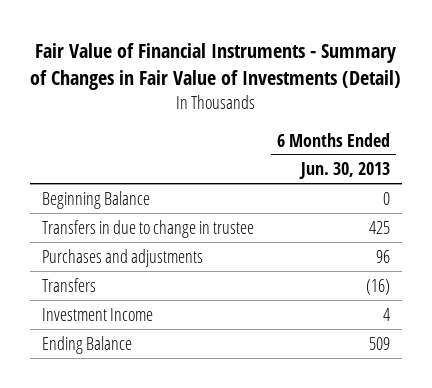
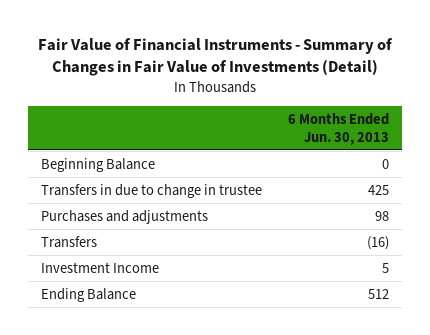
[376,249,391,263] 96 -> [375,210,390,221] 98
[383,307,391,321] 4 -> [382,262,390,273] 5
[369,336,391,350] 509 -> [368,288,390,299] 512

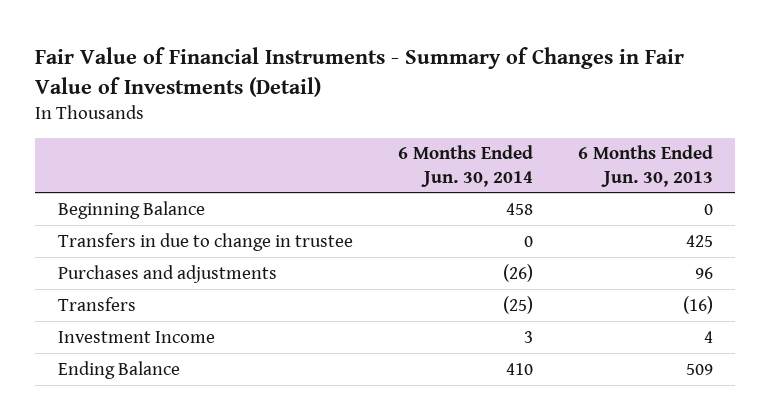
none -> [397,145,533,187] 6 Months Ended Jun. 30, 2014
[375,210,390,221] 98 -> [694,266,713,279] 96
[382,262,390,273] 5 -> [703,330,713,343] 4
[368,288,390,299] 512 -> [685,363,713,375] 509

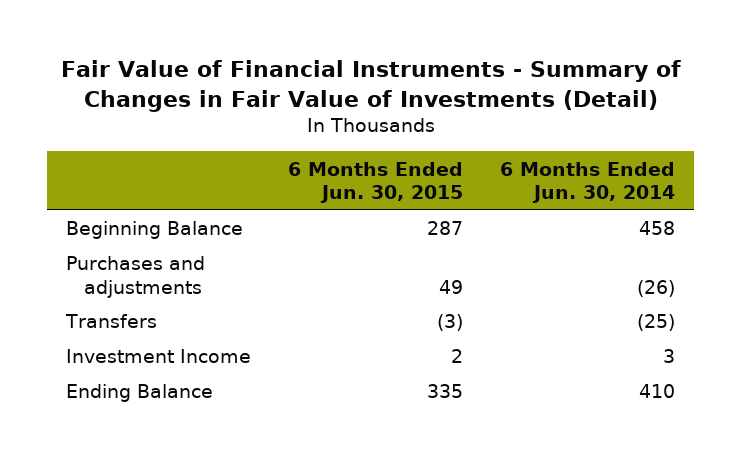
[577,145,713,187] 6 Months Ended Jun. 30, 2013 -> none
none -> [288,161,464,204] 6 Months Ended Jun. 30, 2015
[57,232,353,251] Transfers in due to change in trustee -> none

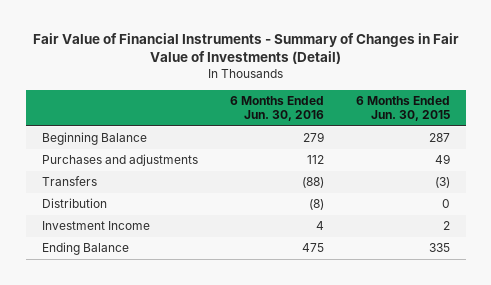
[500,161,676,204] 6 Months Ended Jun. 30, 2014 -> none
none -> [229,96,324,122] 6 Months Ended Jun. 30, 2016
none -> [41,198,107,209] Distribution

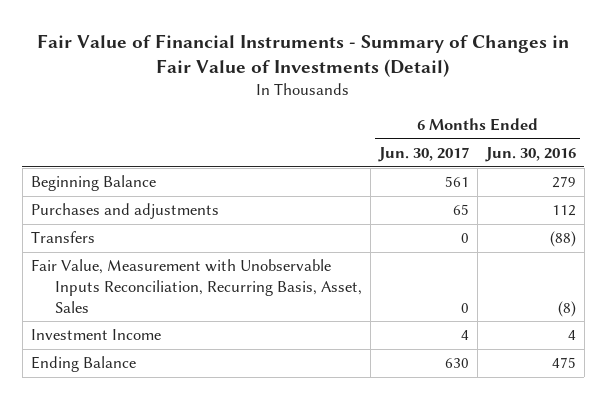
[355,96,450,122] 6 Months Ended Jun. 30, 2015 -> none
none -> [378,147,470,163] Jun. 30, 2017
[41,198,107,209] Distribution -> [30,259,363,313] Fair Value, Measurement with Unobservable Inputs Reconciliation, Recurring Basis, Asset, Sales

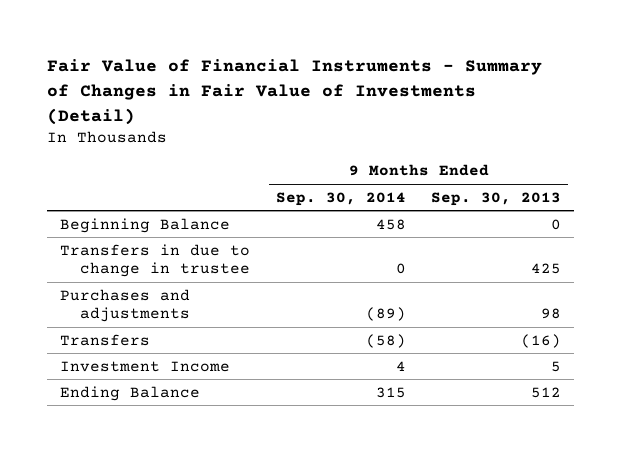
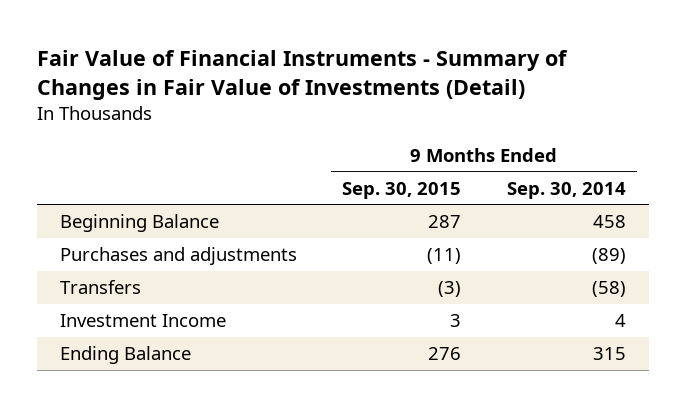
[431,191,562,206] Sep. 30, 2013 -> none
none -> [342,181,462,199] Sep. 30, 2015
[59,243,250,278] Transfers in due to change in trustee -> none

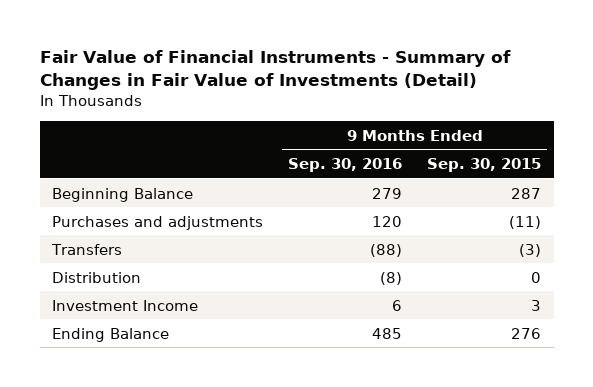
[506,181,626,199] Sep. 30, 2014 -> none
none -> [288,158,403,173] Sep. 30, 2016
none -> [52,271,142,283] Distribution

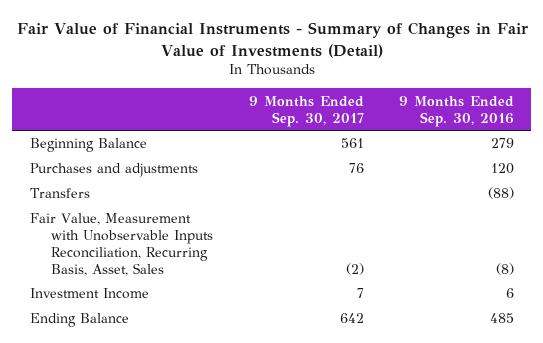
[427,158,542,173] Sep. 30, 2015 -> none
none -> [248,95,364,127] 9 Months Ended Sep. 30, 2017
[52,271,142,283] Distribution -> [29,213,214,276] Fair Value, Measurement with Unobservable Inputs Reconciliation, Recurring Basis, Asset, Sales

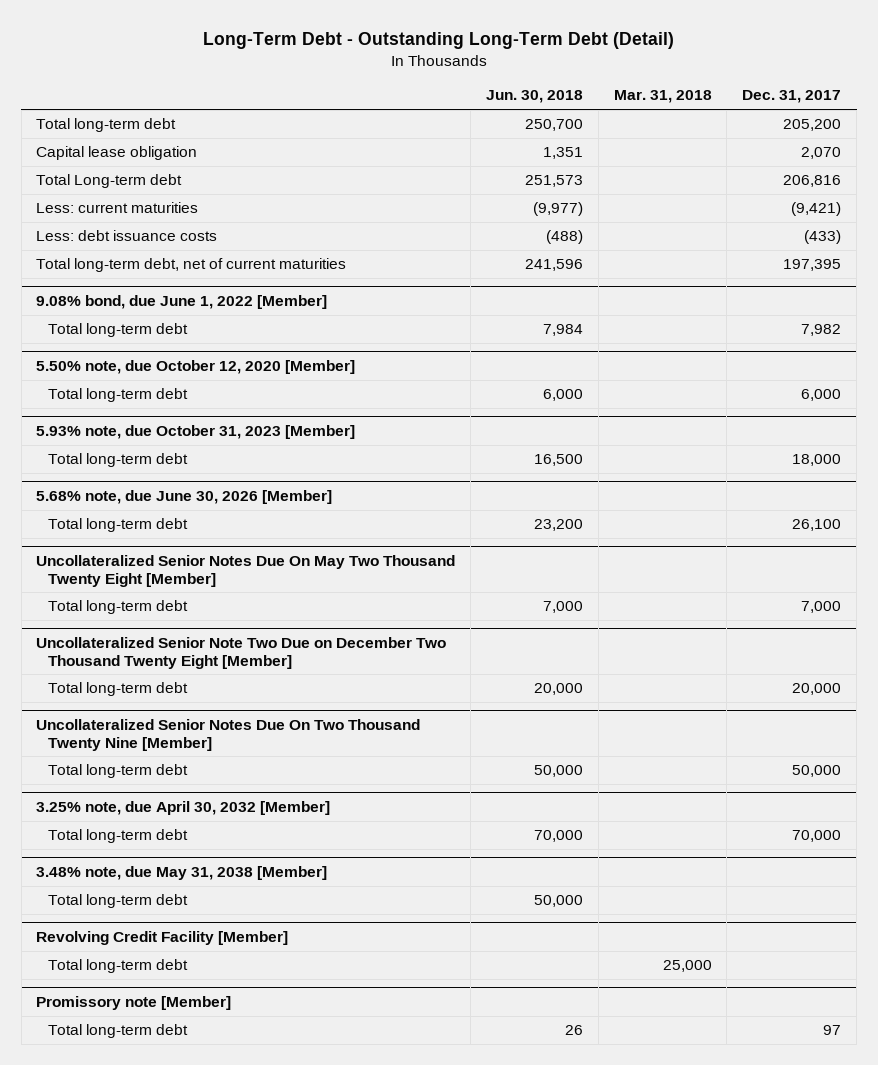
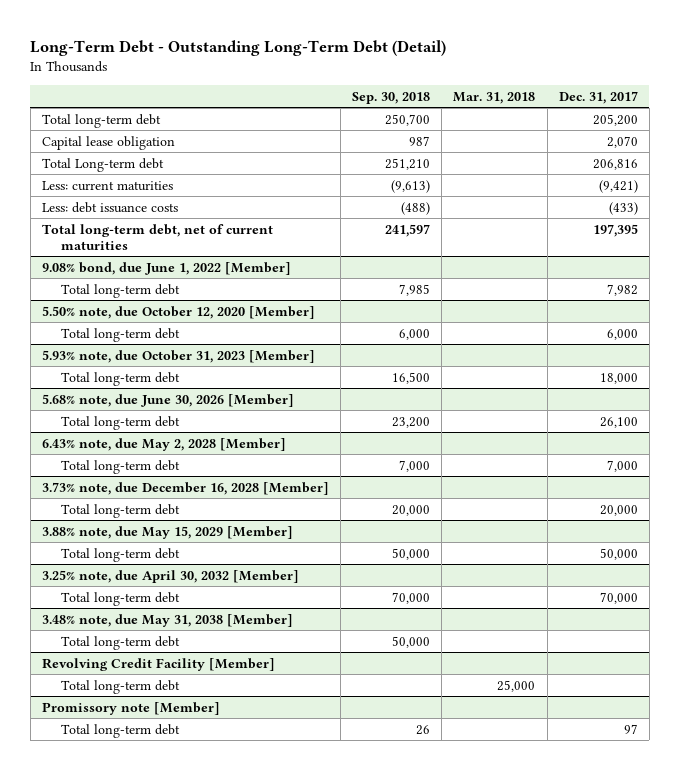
[485,90,583,104] Jun. 30, 2018 -> none
none -> [352,91,431,104] Sep. 30, 2018
[36,555,456,587] Uncollateralized Senior Notes Due On May Two Thousand Twenty Eight [Member] -> none
none -> [41,437,286,451] 6.43% note, due May 2, 2028 [Member]
[36,637,447,669] Uncollateralized Senior Note Two Due on December Two Thousand Twenty Eight [Member] -> [41,481,329,495] 3.73% note, due December 16, 2028 [Member]
[36,719,421,751] Uncollateralized Senior Notes Due On Two Thousand Twenty Nine [Member] -> [41,525,293,539] 3.88% note, due May 15, 2029 [Member]

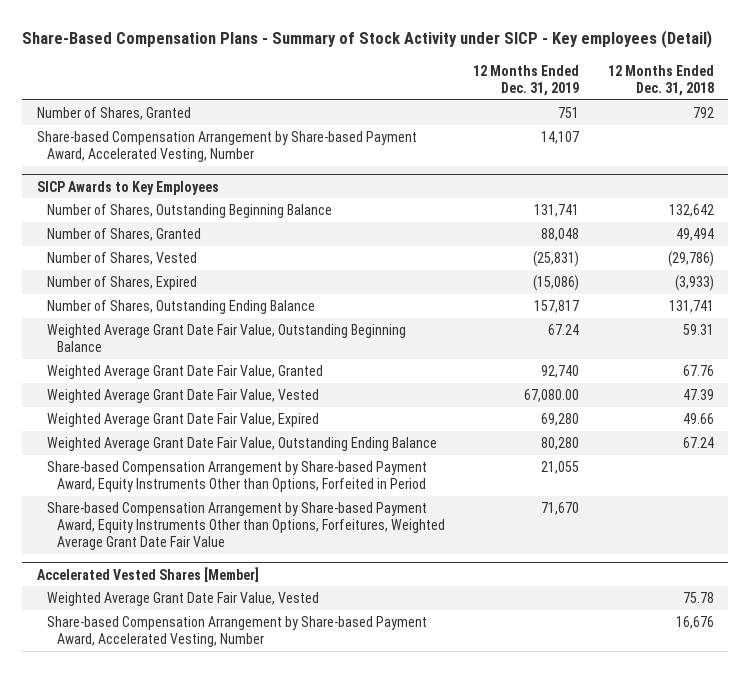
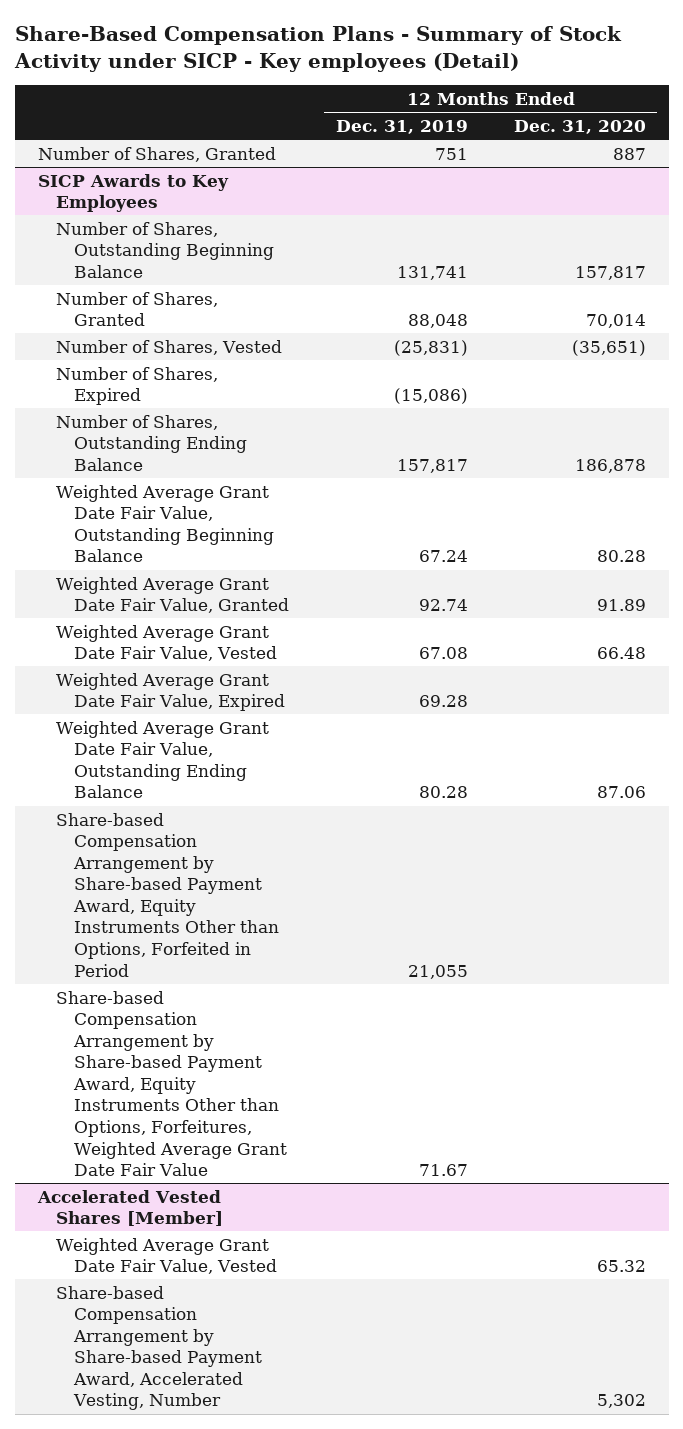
[607,64,714,96] 12 Months Ended Dec. 31, 2018 -> none
none -> [513,119,646,134] Dec. 31, 2020
[36,130,417,163] Share-based Compensation Arrangement by Share-based Payment Award, Accelerated Vesting, Number -> none
[541,364,580,378] 92,740 -> [418,599,468,612] 92.74
[524,388,580,402] 67,080.00 -> [418,647,468,660] 67.08
[541,412,580,426] 69,280 -> [418,695,468,708] 69.28
[541,436,580,450] 80,280 -> [418,786,468,799] 80.28
[541,501,580,515] 71,670 -> [418,1164,468,1177] 71.67

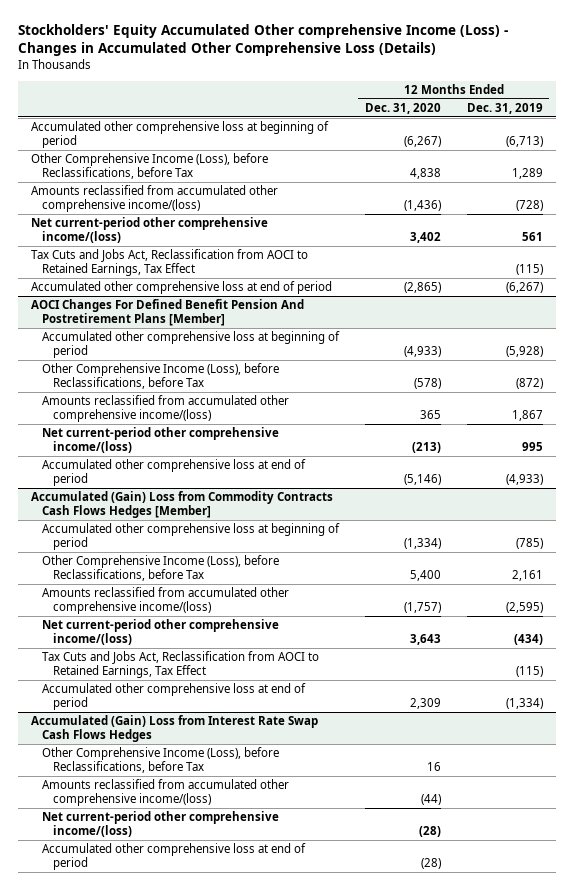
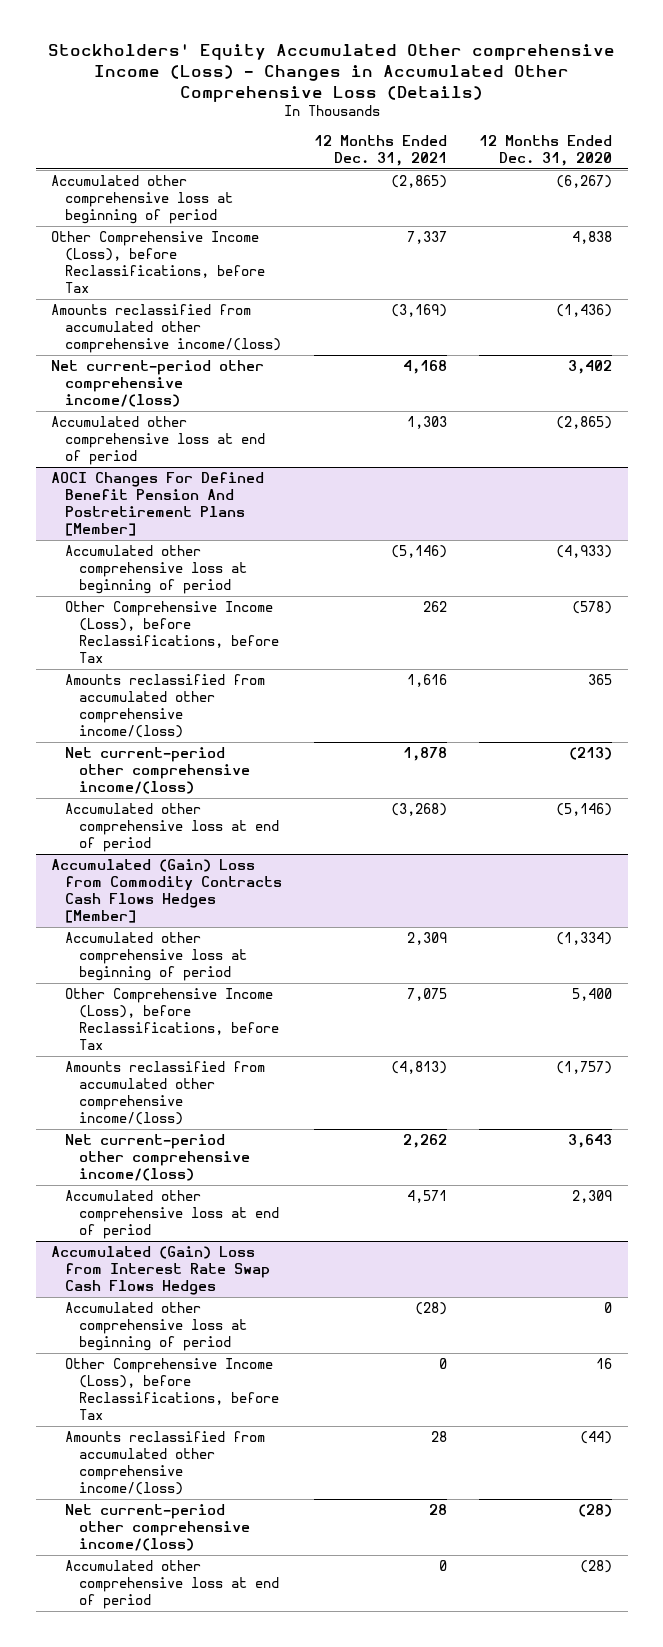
[466,102,543,114] Dec. 31, 2019 -> none
none -> [314,134,448,166] 12 Months Ended Dec. 31, 2021
[30,249,308,277] Tax Cuts and Jobs Act, Reclassification from AOCI to Retained Earnings, Tax Effect -> none
[41,651,319,679] Tax Cuts and Jobs Act, Reclassification from AOCI to Retained Earnings, Tax Effect -> none
none -> [65,1301,247,1352] Accumulated other comprehensive loss at beginning of period

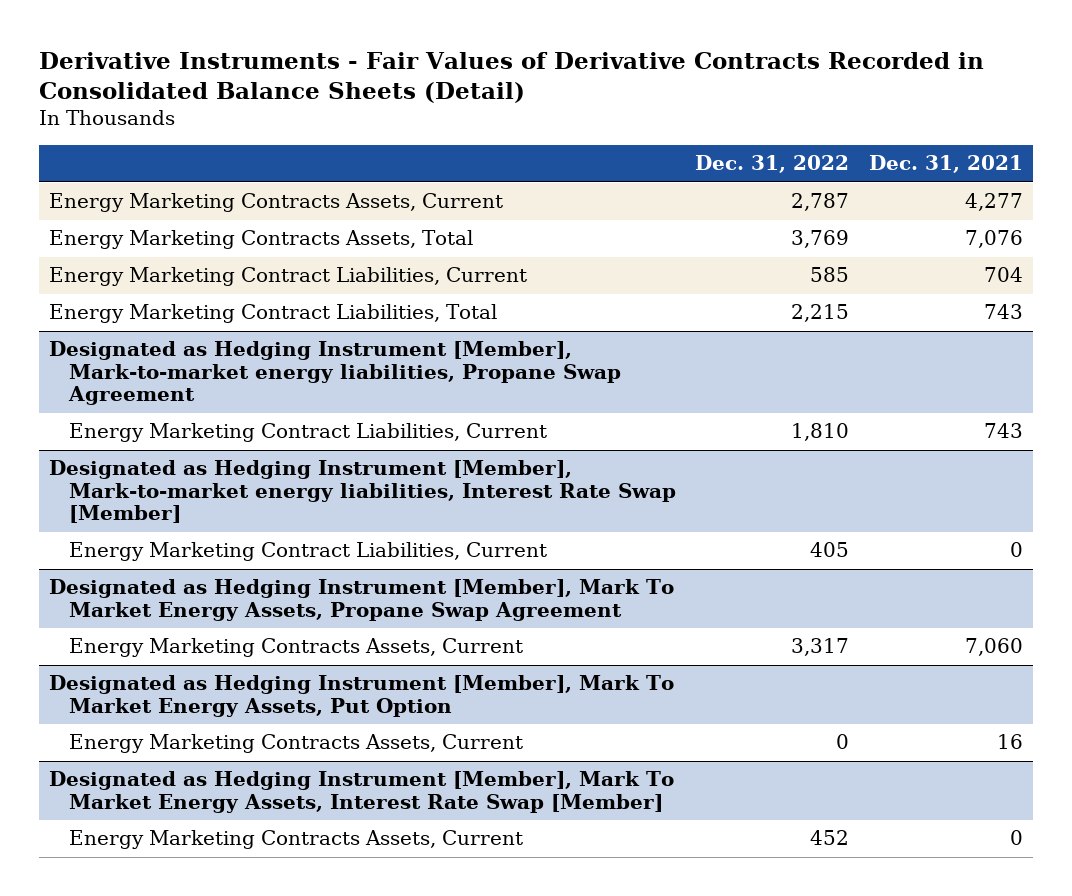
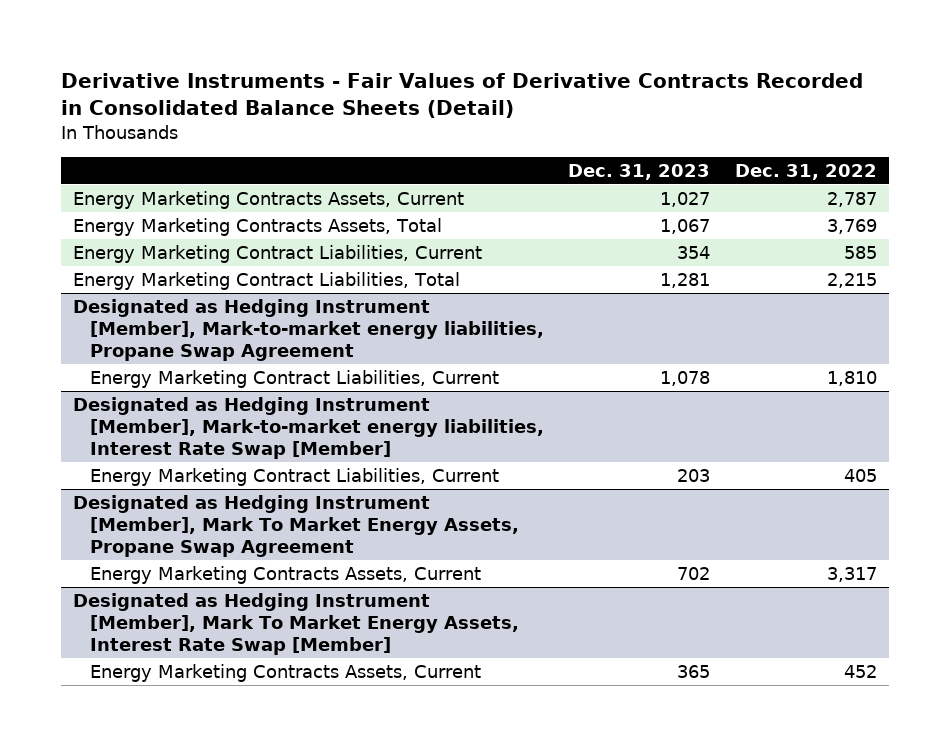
[869,155,1024,174] Dec. 31, 2021 -> none
none -> [568,163,711,180] Dec. 31, 2023
[48,675,674,717] Designated as Hedging Instrument [Member], Mark To Market Energy Assets, Put Option -> none
[68,734,523,754] Energy Marketing Contracts Assets, Current -> none

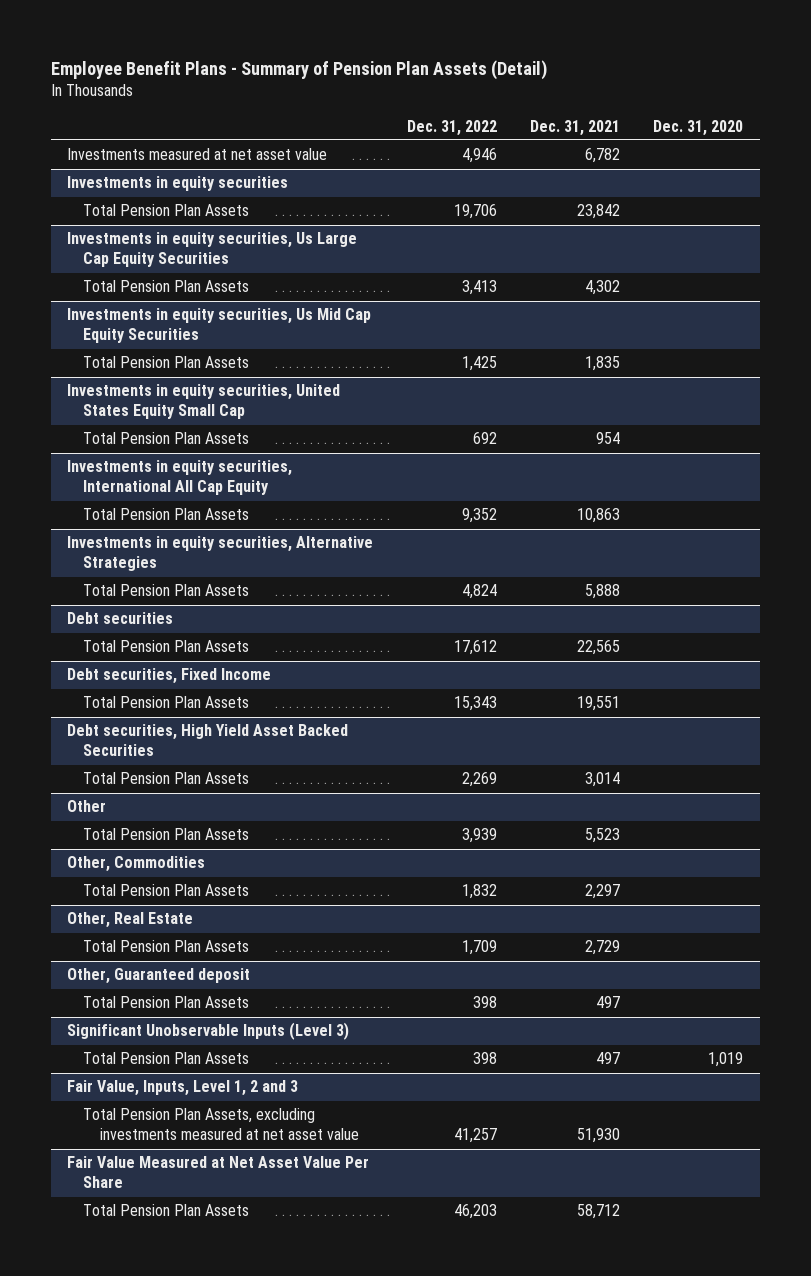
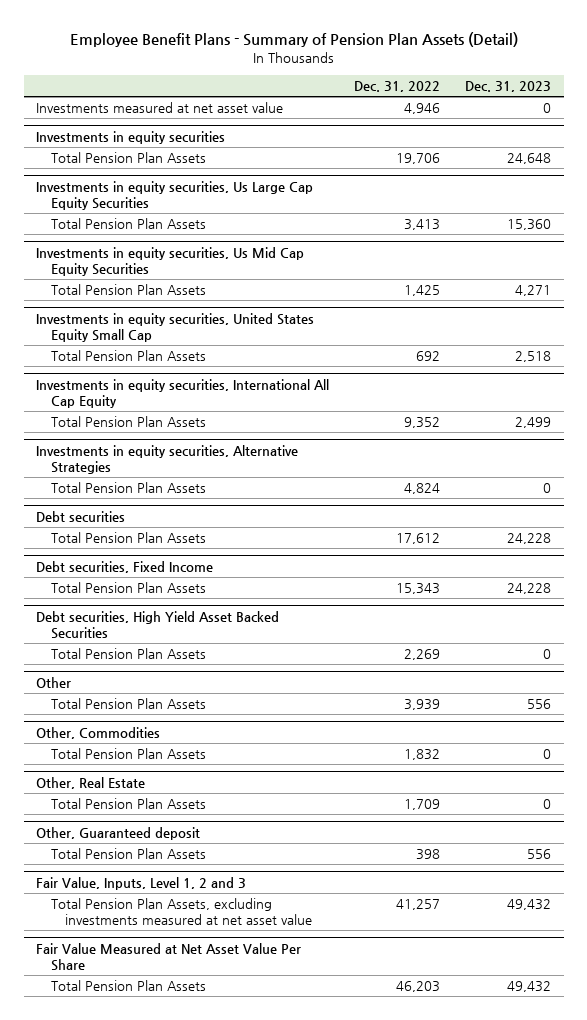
[530,119,621,136] Dec. 31, 2021 -> none
[653,119,744,136] Dec. 31, 2020 -> none
none -> [465,81,552,93] Dec. 31, 2023
[67,1022,350,1041] Significant Unobservable Inputs (Level 3) -> none
[83,1052,250,1065] Total Pension Plan Assets -> none

